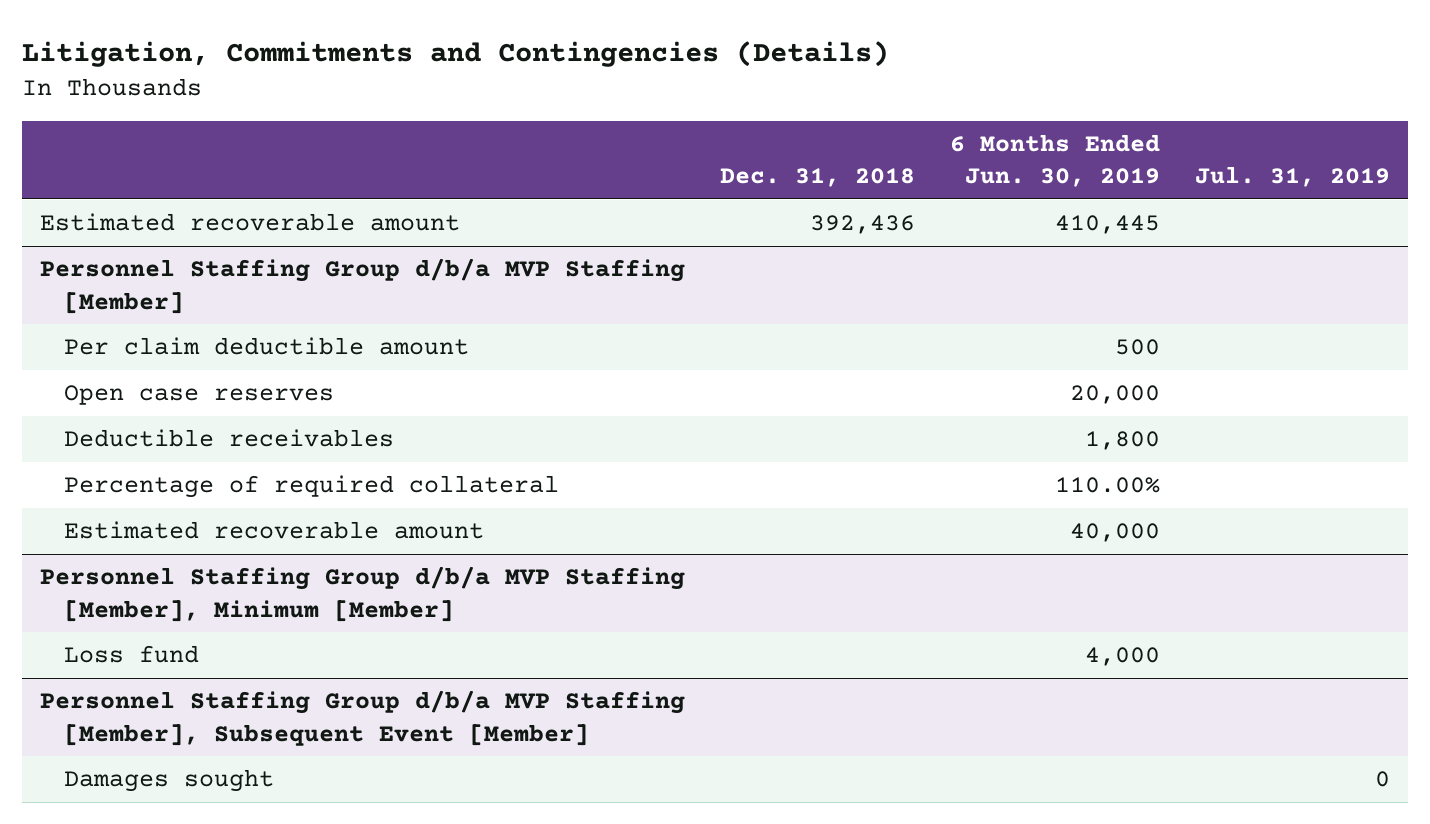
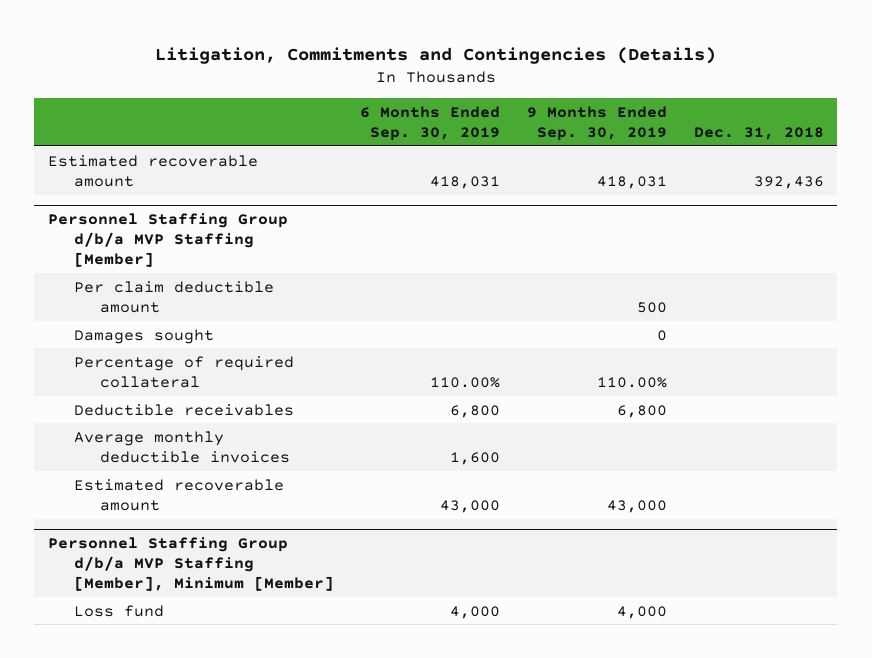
[949,133,1160,188] 6 Months Ended Jun. 30, 2019 -> none
[1195,166,1391,188] Jul. 31, 2019 -> none
none -> [360,105,501,142] 6 Months Ended Sep. 30, 2019
none -> [527,105,668,142] 9 Months Ended Sep. 30, 2019
[64,385,335,406] Open case reserves -> none
none -> [73,328,214,344] Damages sought
[64,429,395,448] Deductible receivables -> [73,403,294,416] Deductible receivables
none -> [73,430,290,463] Average monthly deductible invoices
[39,690,685,746] Personnel Staffing Group d/b/a MVP Staffing [Member], Subsequent Event [Member] -> none
[64,769,275,793] Damages sought -> none

